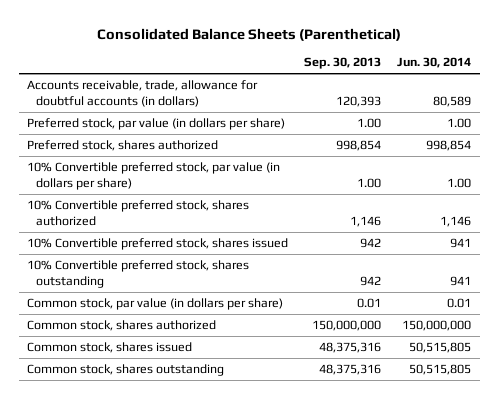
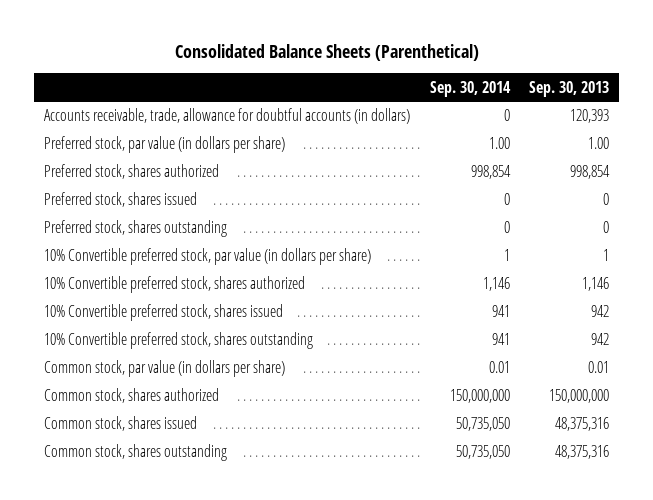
[397,57,472,69] Jun. 30, 2014 -> none
none -> [429,80,511,97] Sep. 30, 2014
none -> [44,192,198,208] Preferred stock, shares issued
none -> [44,220,228,238] Preferred stock, shares outstanding
[357,178,382,189] 1.00 -> [603,249,610,262] 1

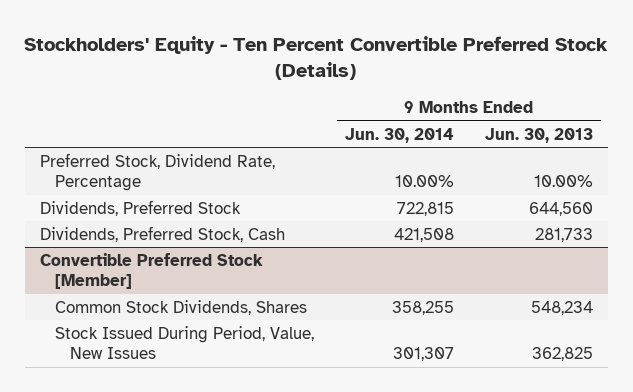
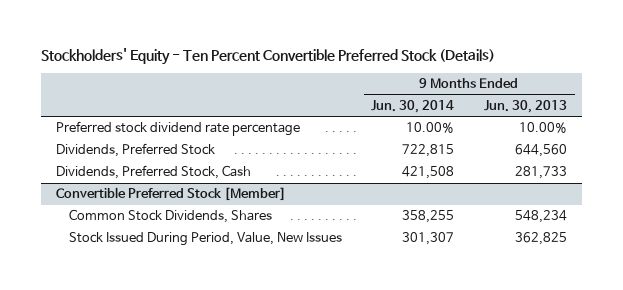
[40,152,276,192] Preferred Stock, Dividend Rate, Percentage -> [55,121,300,137] Preferred stock dividend rate percentage

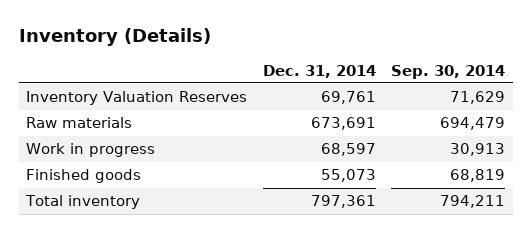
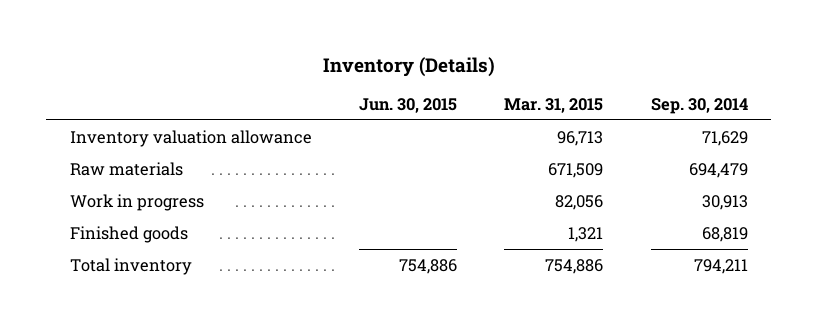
[262,64,376,78] Dec. 31, 2014 -> none
none -> [359,97,458,113] Jun. 30, 2015
none -> [504,97,604,113] Mar. 31, 2015
[26,91,248,106] Inventory Valuation Reserves -> [69,129,312,147] Inventory valuation allowance

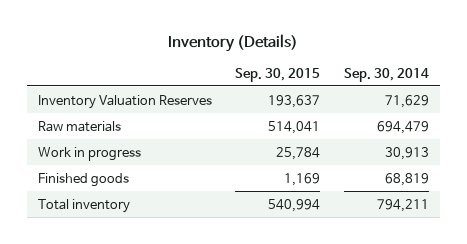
[359,97,458,113] Jun. 30, 2015 -> none
[504,97,604,113] Mar. 31, 2015 -> none
none -> [235,67,321,82] Sep. 30, 2015
[69,129,312,147] Inventory valuation allowance -> [38,94,213,109] Inventory Valuation Reserves

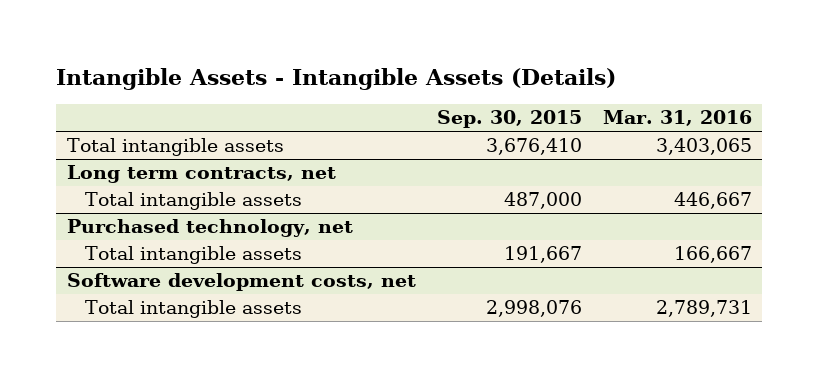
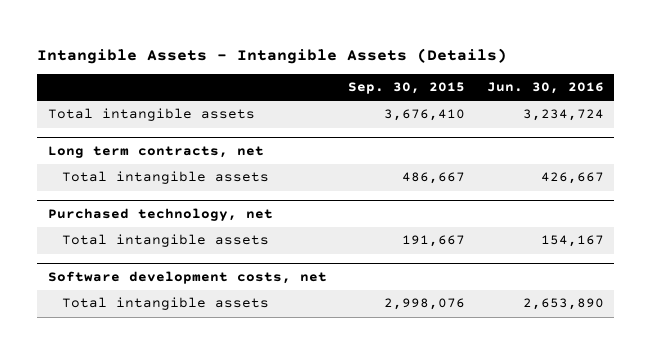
[602,110,752,127] Mar. 31, 2016 -> none
none -> [486,82,604,95] Jun. 30, 2016
[503,192,582,210] 487,000 -> [402,172,466,185] 486,667

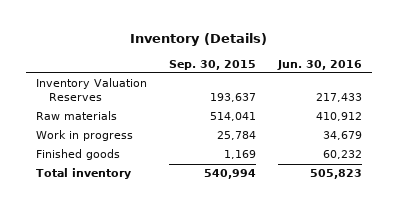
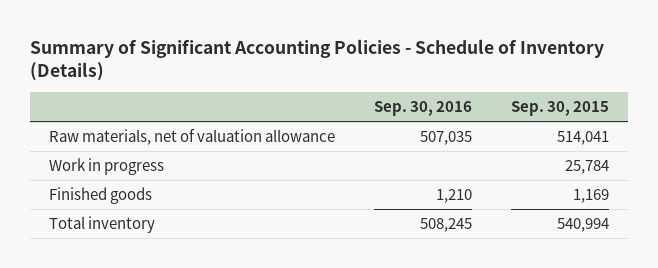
[130,32,268,46] Inventory (Details) -> [30,38,605,82] Summary of Significant Accounting Policies - Schedule of Inventory (Details)
[276,59,362,70] Jun. 30, 2016 -> none
none -> [374,101,473,117] Sep. 30, 2016
[36,78,148,102] Inventory Valuation Reserves -> none
[36,111,118,121] Raw materials -> [49,129,336,146] Raw materials, net of valuation allowance

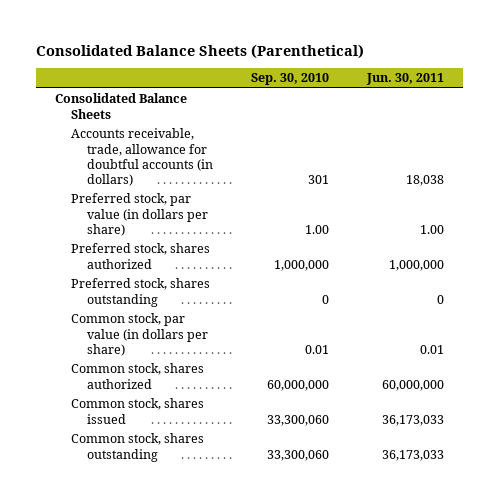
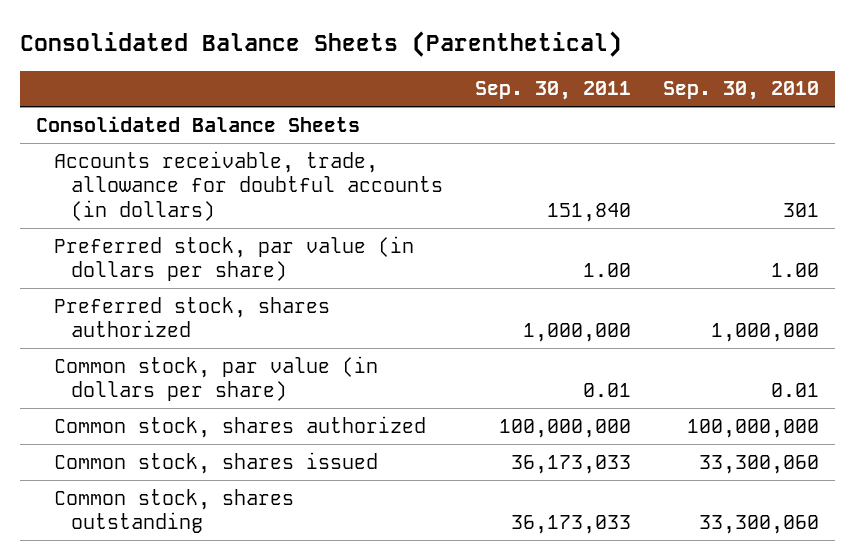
[366,73,445,86] Jun. 30, 2011 -> none
none -> [474,81,631,101] Sep. 30, 2011
[71,278,211,307] Preferred stock, shares outstanding -> none
[267,379,330,391] 60,000,000 -> [687,418,820,438] 100,000,000

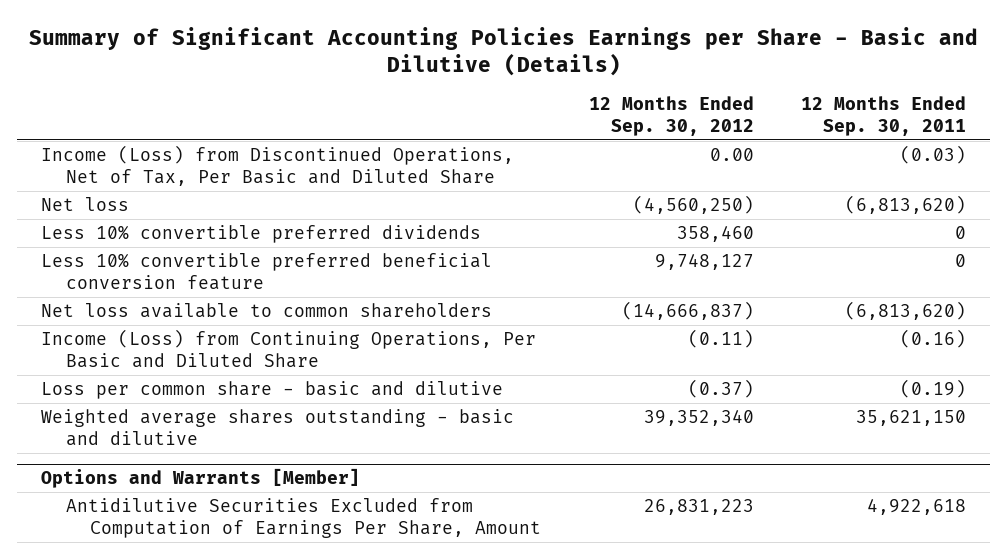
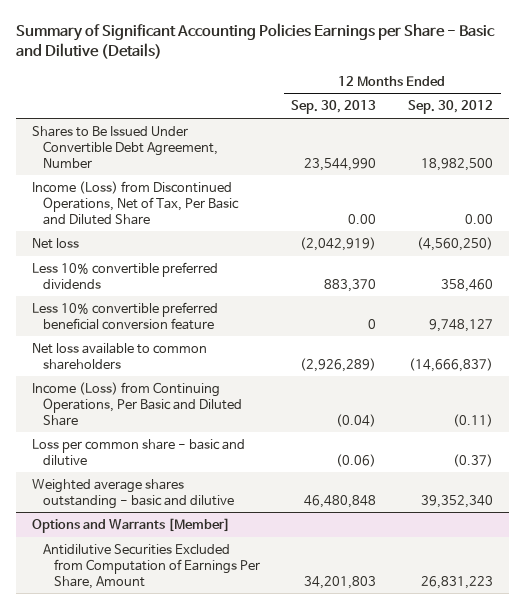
[801,95,967,137] 12 Months Ended Sep. 30, 2011 -> none
none -> [291,100,377,115] Sep. 30, 2013
none -> [31,125,218,168] Shares to Be Issued Under Convertible Debt Agreement, Number

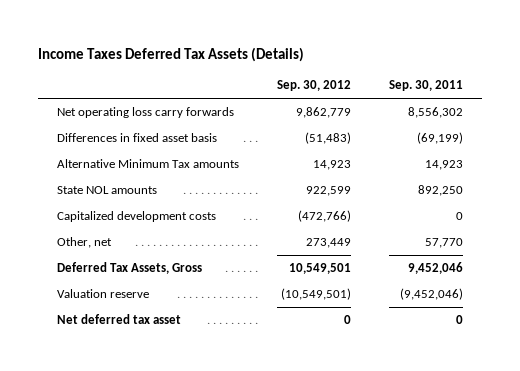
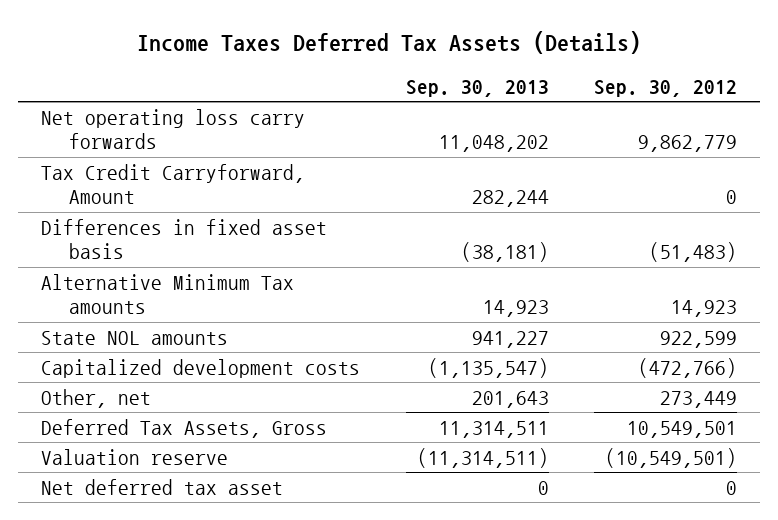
[388,80,463,92] Sep. 30, 2011 -> none
none -> [405,79,549,97] Sep. 30, 2013
none -> [40,163,305,205] Tax Credit Carryforward, Amount

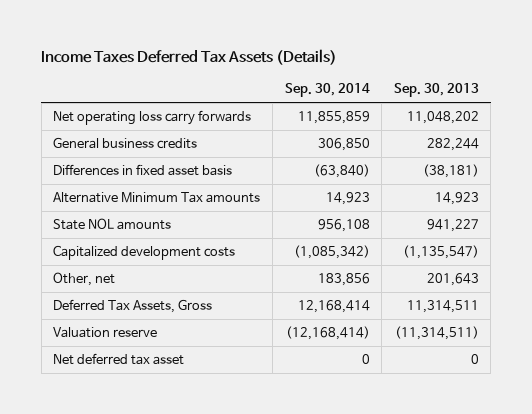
[594,79,738,97] Sep. 30, 2012 -> none
none -> [284,83,370,98] Sep. 30, 2014
[40,163,305,205] Tax Credit Carryforward, Amount -> [53,137,198,150] General business credits

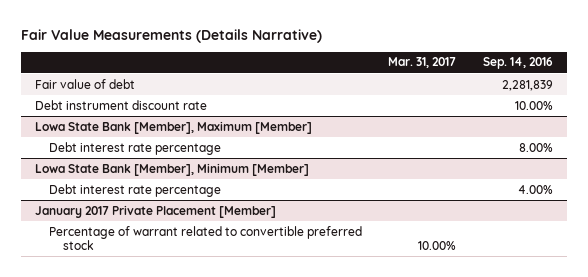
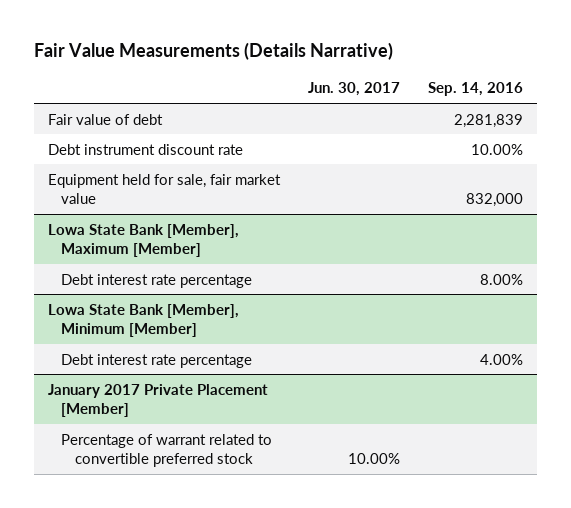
[388,57,457,69] Mar. 31, 2017 -> none
none -> [307,82,400,97] Jun. 30, 2017
none -> [47,173,281,205] Equipment held for sale, fair market value

